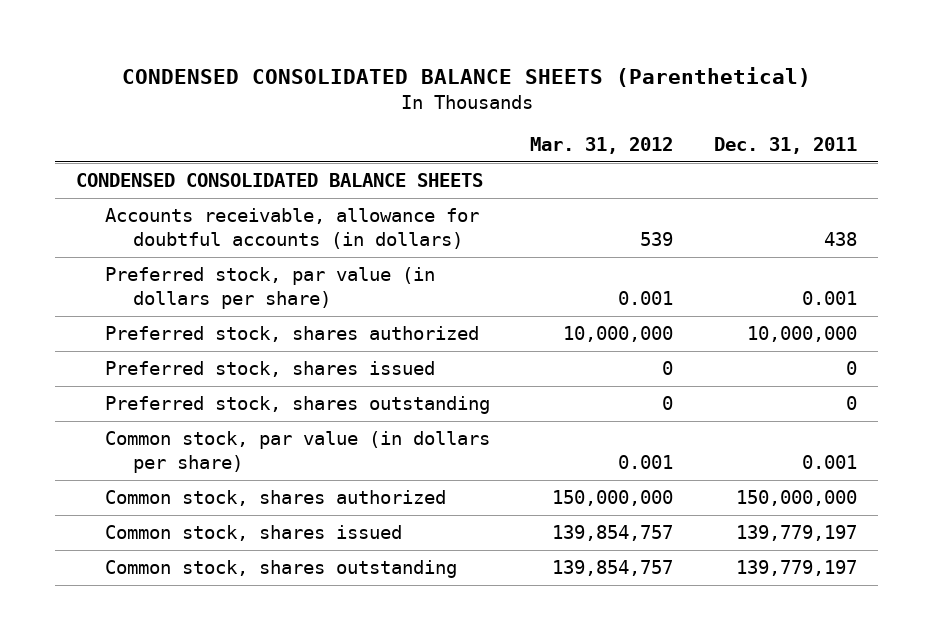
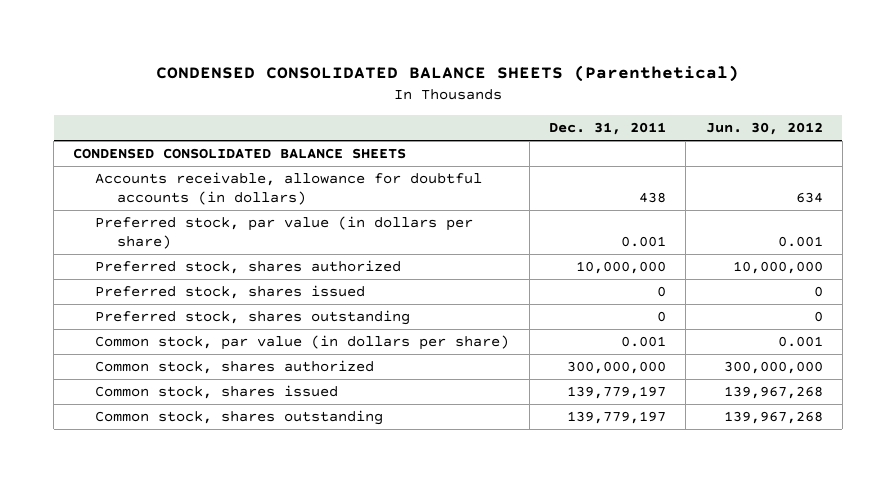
[530,137,674,155] Mar. 31, 2012 -> none
none -> [705,122,823,136] Jun. 30, 2012
[736,490,858,507] 150,000,000 -> [567,361,667,375] 300,000,000

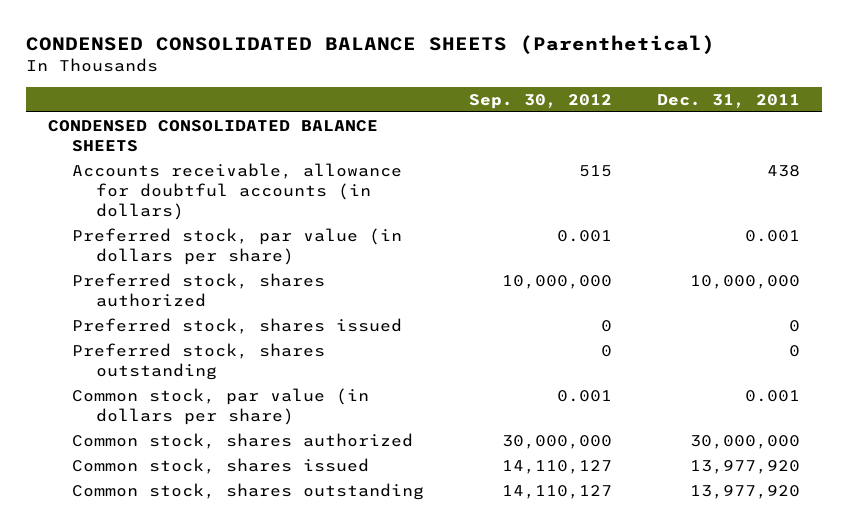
[705,122,823,136] Jun. 30, 2012 -> none
none -> [469,93,613,109] Sep. 30, 2012
[567,361,667,375] 300,000,000 -> [689,435,800,450] 30,000,000
[567,386,667,400] 139,779,197 -> [689,460,800,475] 13,977,920
[567,411,667,425] 139,779,197 -> [689,485,800,500] 13,977,920

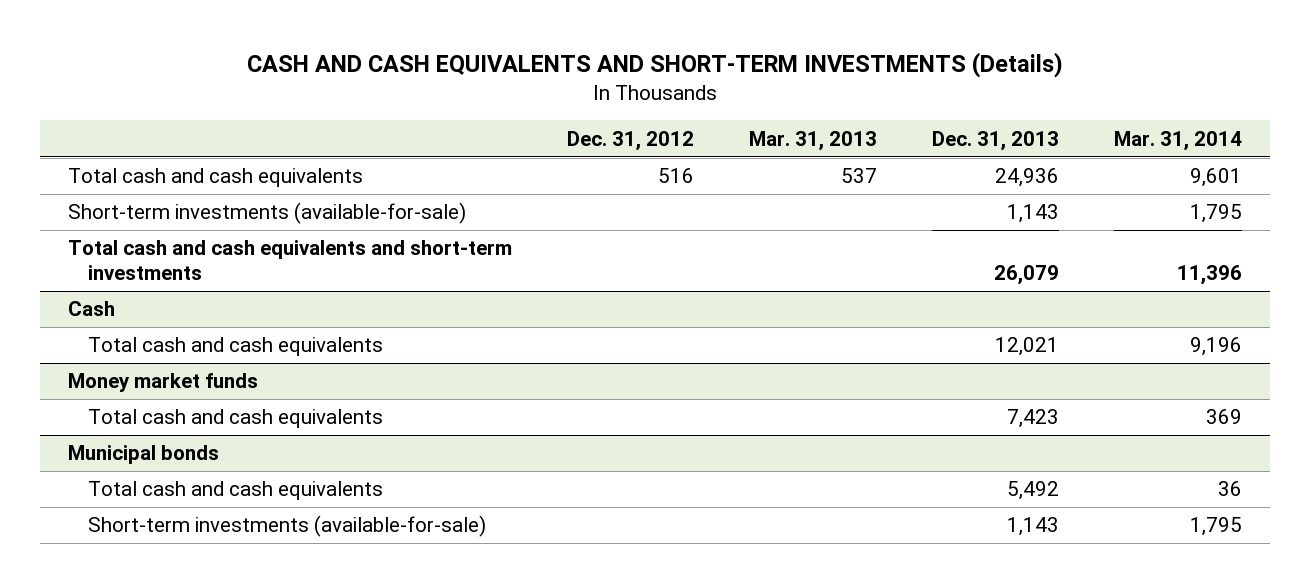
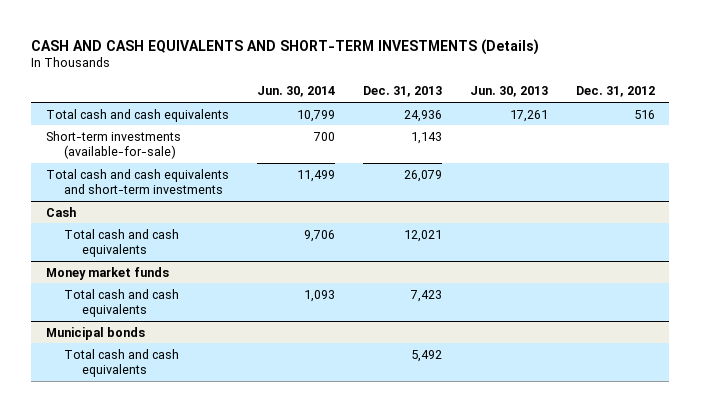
[749,130,878,151] Mar. 31, 2013 -> none
[1114,130,1243,151] Mar. 31, 2014 -> none
none -> [256,86,335,98] Jun. 30, 2014
none -> [470,86,549,98] Jun. 30, 2013
[87,515,486,538] Short-term investments (available-for-sale) -> none

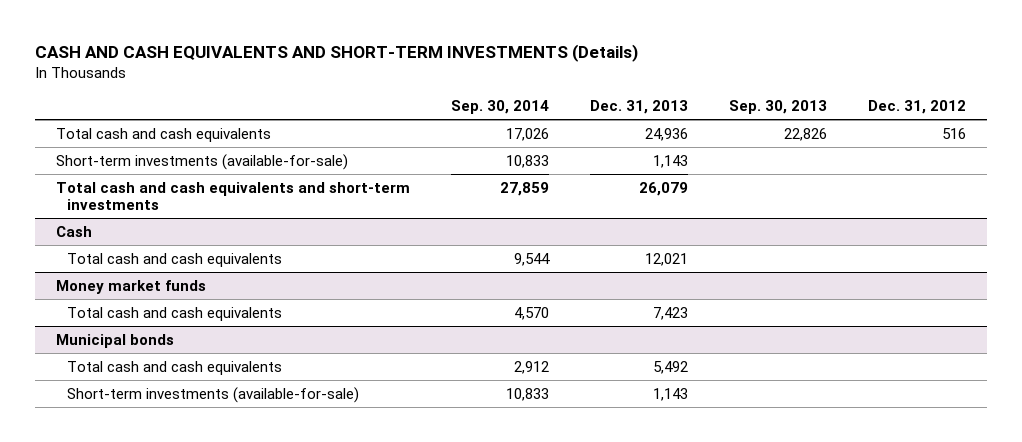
[256,86,335,98] Jun. 30, 2014 -> none
[470,86,549,98] Jun. 30, 2013 -> none
none -> [450,100,549,115] Sep. 30, 2014
none -> [729,100,828,115] Sep. 30, 2013
none -> [66,386,359,403] Short-term investments (available-for-sale)

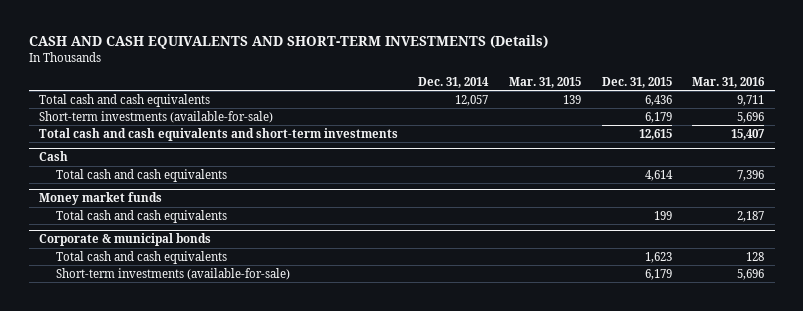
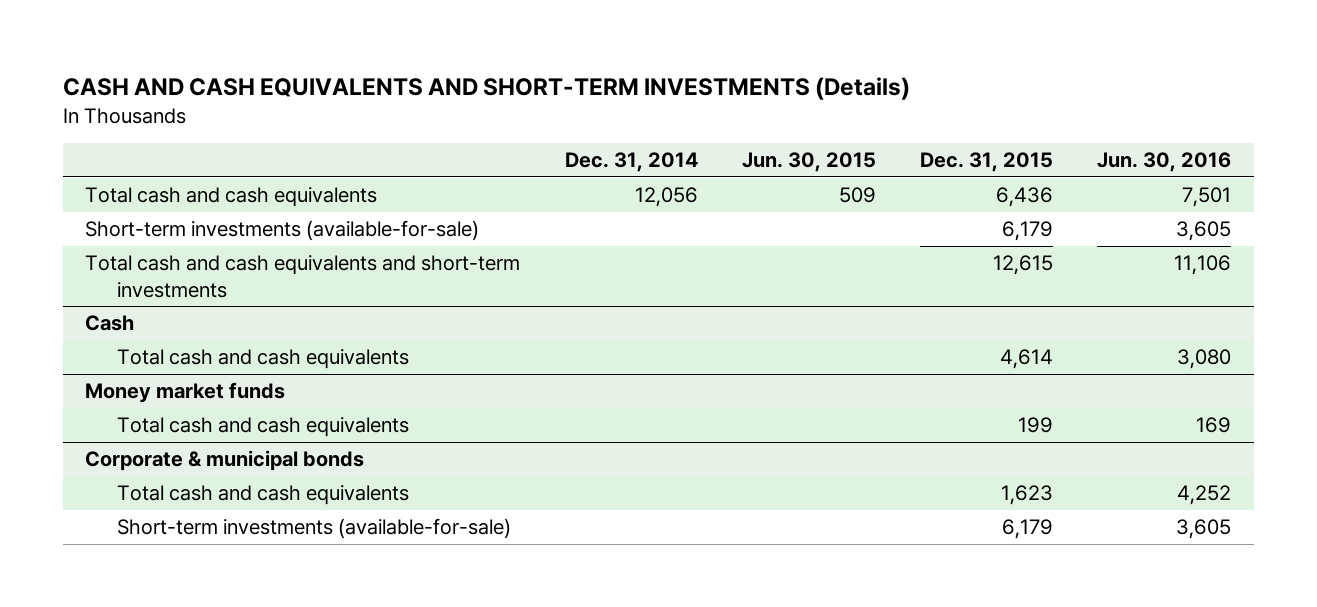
[509,77,582,89] Mar. 31, 2015 -> none
[692,77,766,89] Mar. 31, 2016 -> none
none -> [741,152,876,173] Jun. 30, 2015
none -> [1097,152,1232,173] Jun. 30, 2016
[455,94,489,106] 12,057 -> [634,187,698,208] 12,056

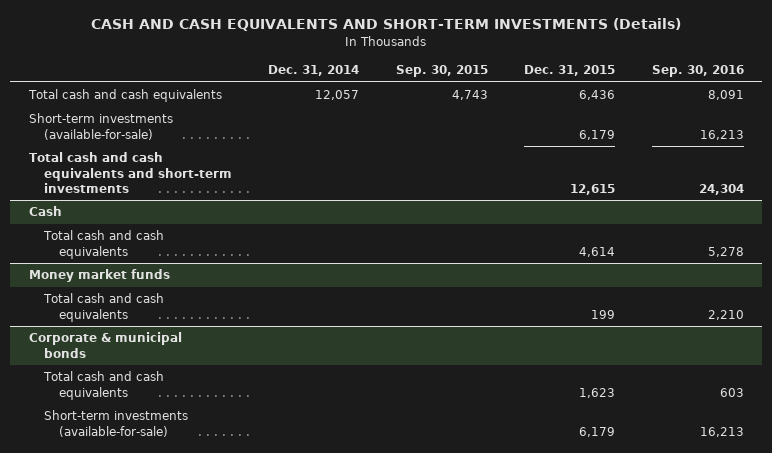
[741,152,876,173] Jun. 30, 2015 -> none
[1097,152,1232,173] Jun. 30, 2016 -> none
none -> [395,65,488,78] Sep. 30, 2015
none -> [651,65,744,78] Sep. 30, 2016
[634,187,698,208] 12,056 -> [315,90,360,101] 12,057

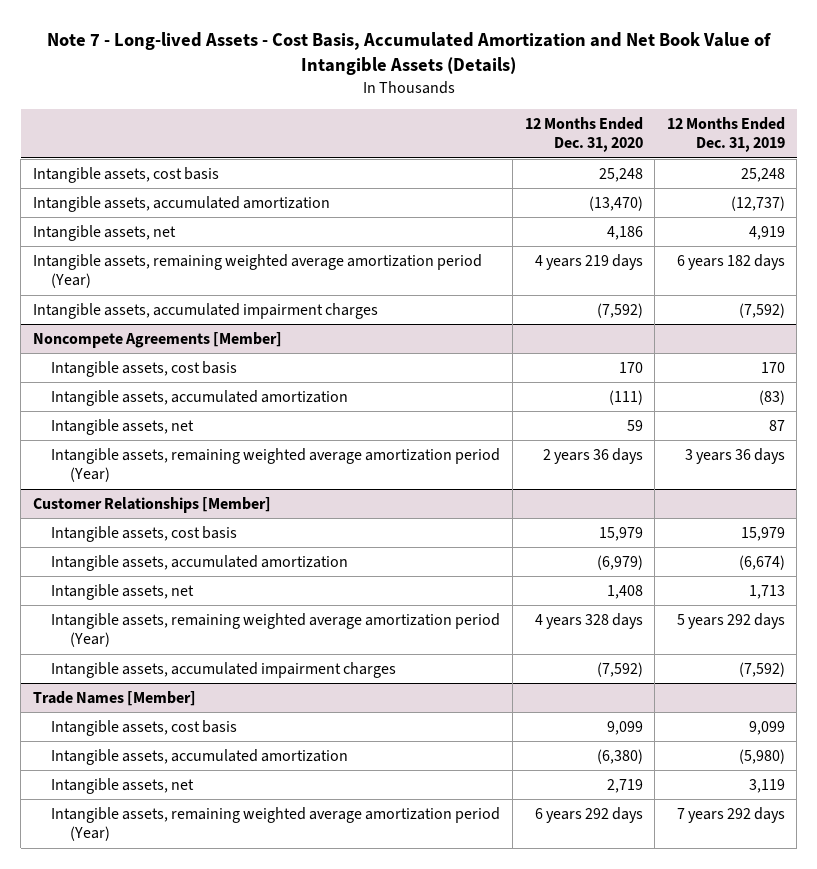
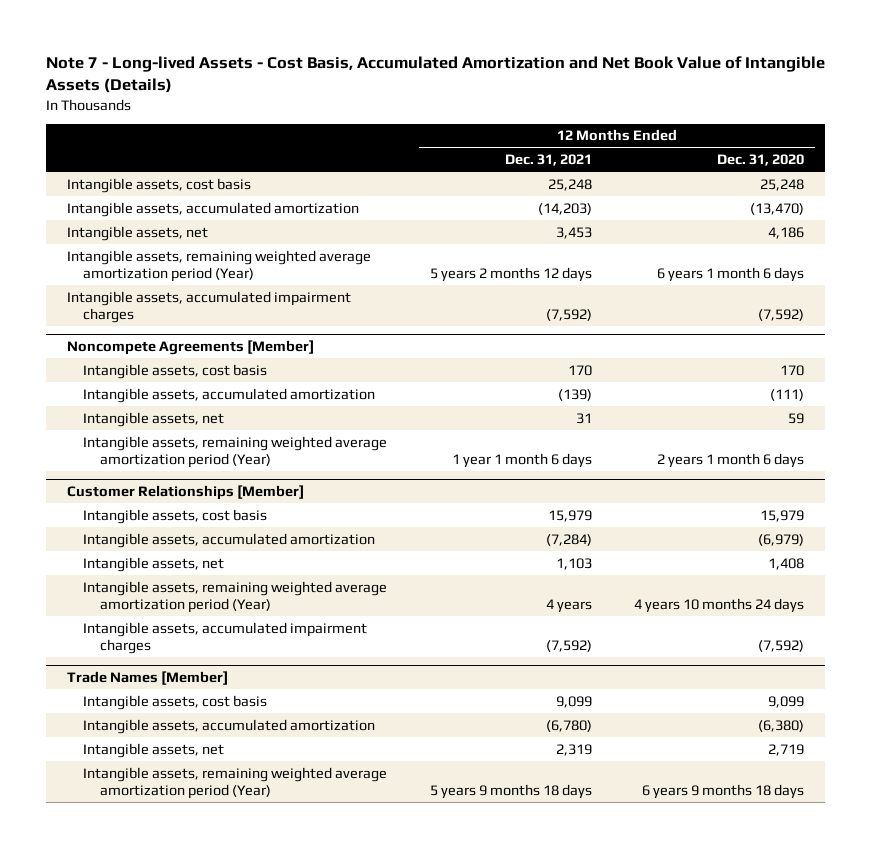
[666,117,785,153] 12 Months Ended Dec. 31, 2019 -> none
none -> [504,154,592,167] Dec. 31, 2021
[534,253,643,270] 4 years 219 days -> [656,266,804,282] 6 years 1 month 6 days
[542,447,643,464] 2 years 36 days -> [656,452,804,468] 2 years 1 month 6 days
[534,612,643,629] 4 years 328 days -> [633,597,804,613] 4 years 10 months 24 days
[534,806,643,823] 6 years 292 days -> [641,783,804,799] 6 years 9 months 18 days

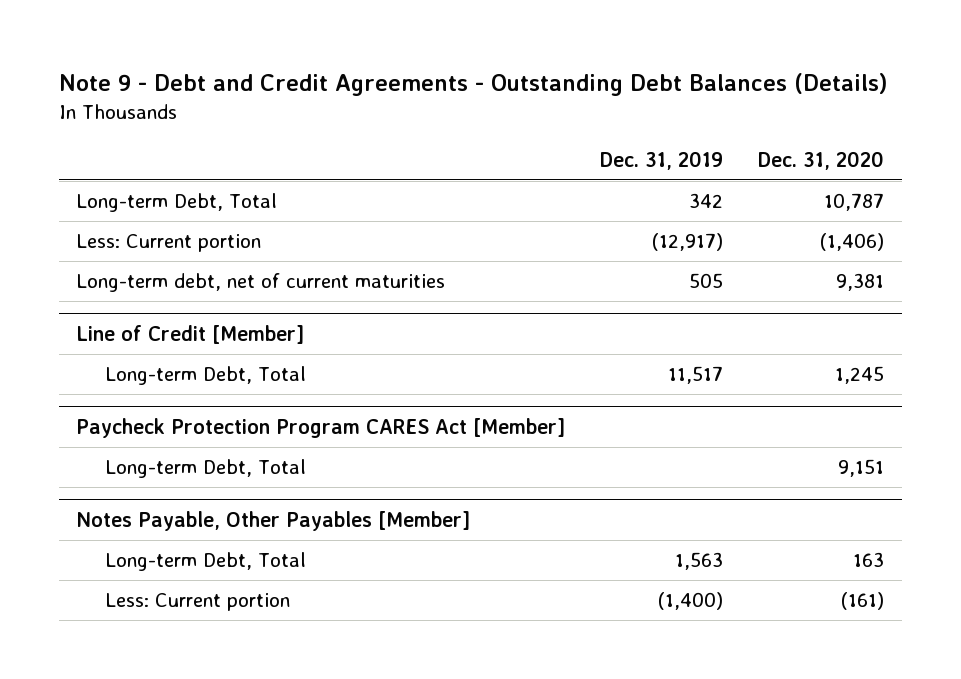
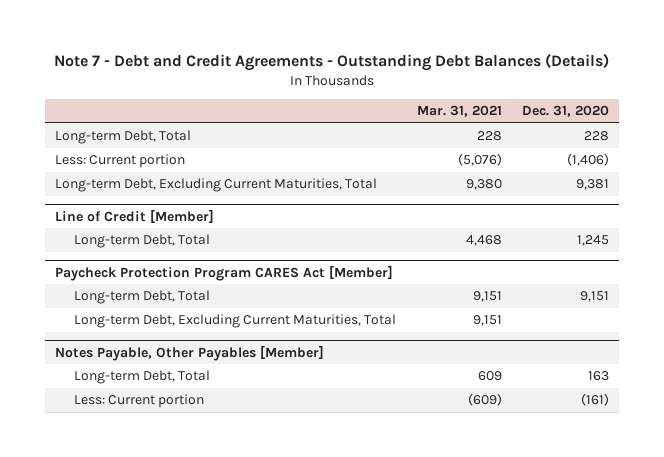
[58,73,888,97] Note 9 - Debt and Credit Agreements - Outstanding Debt Balances (Details) -> [54,53,610,72] Note 7 - Debt and Credit Agreements - Outstanding Debt Balances (Details)
[600,150,724,170] Dec. 31, 2019 -> none
none -> [416,105,502,118] Mar. 31, 2021
[824,193,885,212] 10,787 -> [584,131,610,142] 228
[76,273,446,293] Long-term debt, net of current maturities -> [55,178,378,193] Long-term Debt, Excluding Current Maturities, Total
none -> [73,314,396,329] Long-term Debt, Excluding Current Maturities, Total

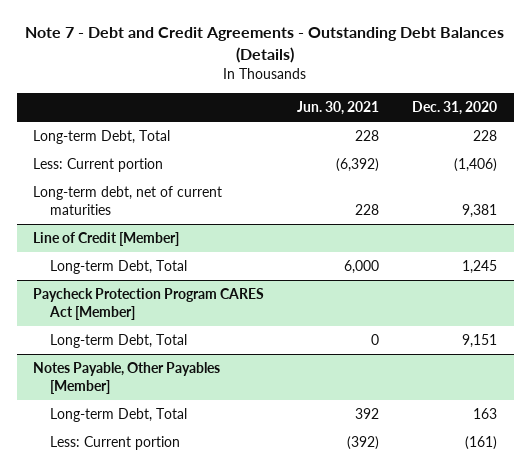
[416,105,502,118] Mar. 31, 2021 -> none
none -> [297,101,380,116] Jun. 30, 2021
[55,178,378,193] Long-term Debt, Excluding Current Maturities, Total -> [33,185,223,215] Long-term debt, net of current maturities
[73,314,396,329] Long-term Debt, Excluding Current Maturities, Total -> none

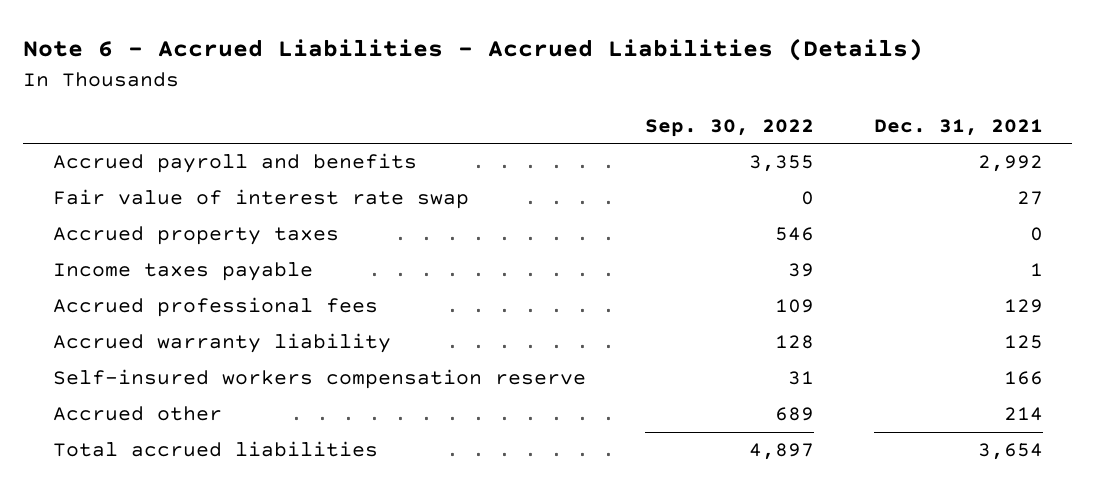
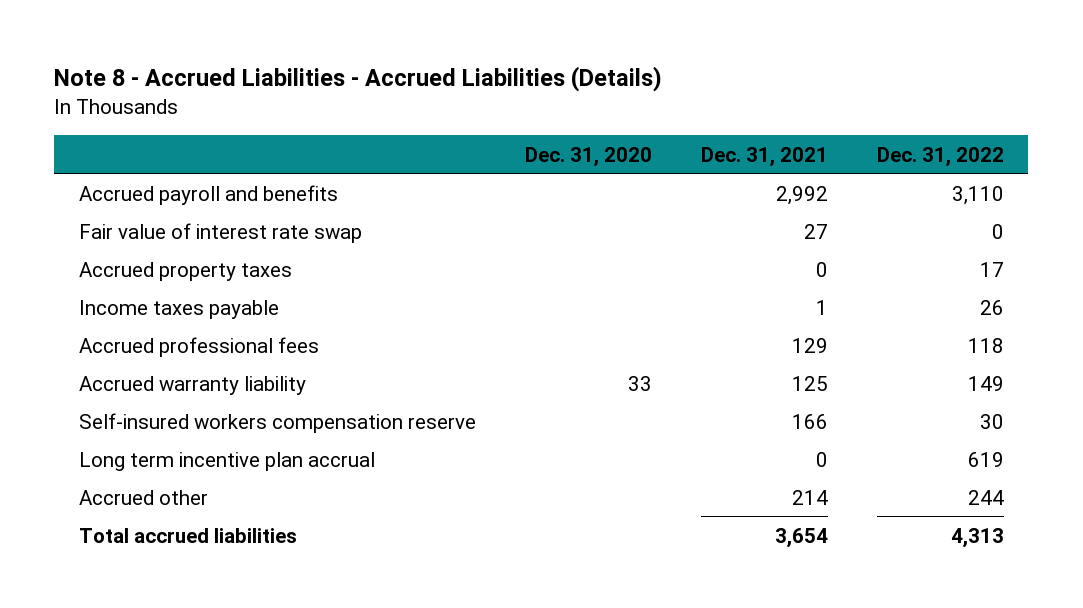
[22,38,923,62] Note 6 - Accrued Liabilities - Accrued Liabilities (Details) -> [54,66,663,93] Note 8 - Accrued Liabilities - Accrued Liabilities (Details)
[645,118,815,137] Sep. 30, 2022 -> none
none -> [524,146,652,167] Dec. 31, 2020
none -> [876,146,1004,167] Dec. 31, 2022
none -> [78,451,375,471] Long term incentive plan accrual

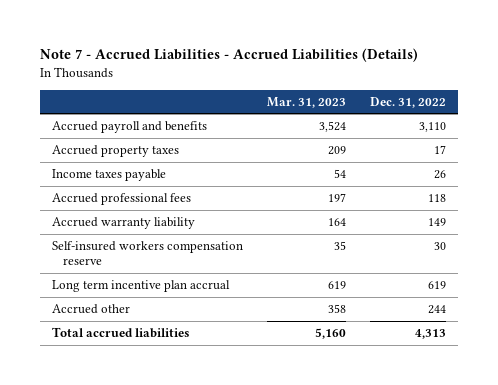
[54,66,663,93] Note 8 - Accrued Liabilities - Accrued Liabilities (Details) -> [39,48,418,63] Note 7 - Accrued Liabilities - Accrued Liabilities (Details)
[524,146,652,167] Dec. 31, 2020 -> none
[700,146,828,167] Dec. 31, 2021 -> none
none -> [266,96,346,108] Mar. 31, 2023
[78,222,362,243] Fair value of interest rate swap -> none

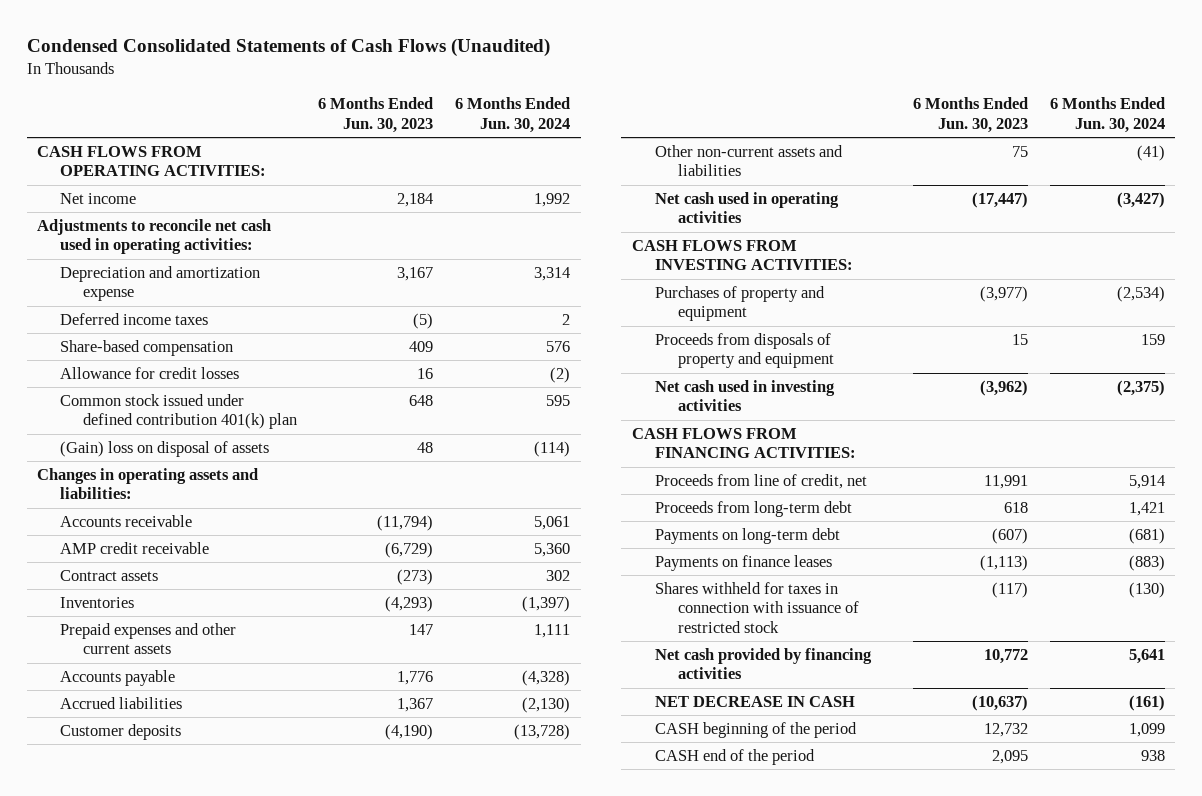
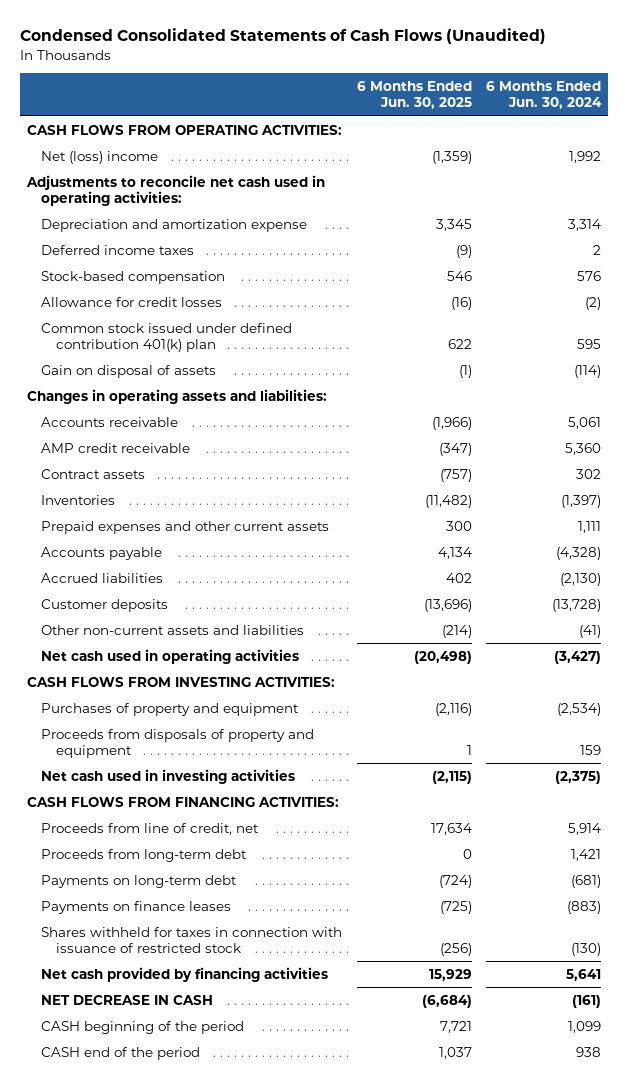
[318,97,434,133] 6 Months Ended Jun. 30, 2023 -> none
none -> [356,81,472,110] 6 Months Ended Jun. 30, 2025
[60,192,137,204] Net income -> [41,150,159,164] Net (loss) income
[60,339,234,356] Share-based compensation -> [41,270,226,284] Stock-based compensation
[60,440,270,457] (Gain) loss on disposal of assets -> [41,364,217,378] Gain on disposal of assets

